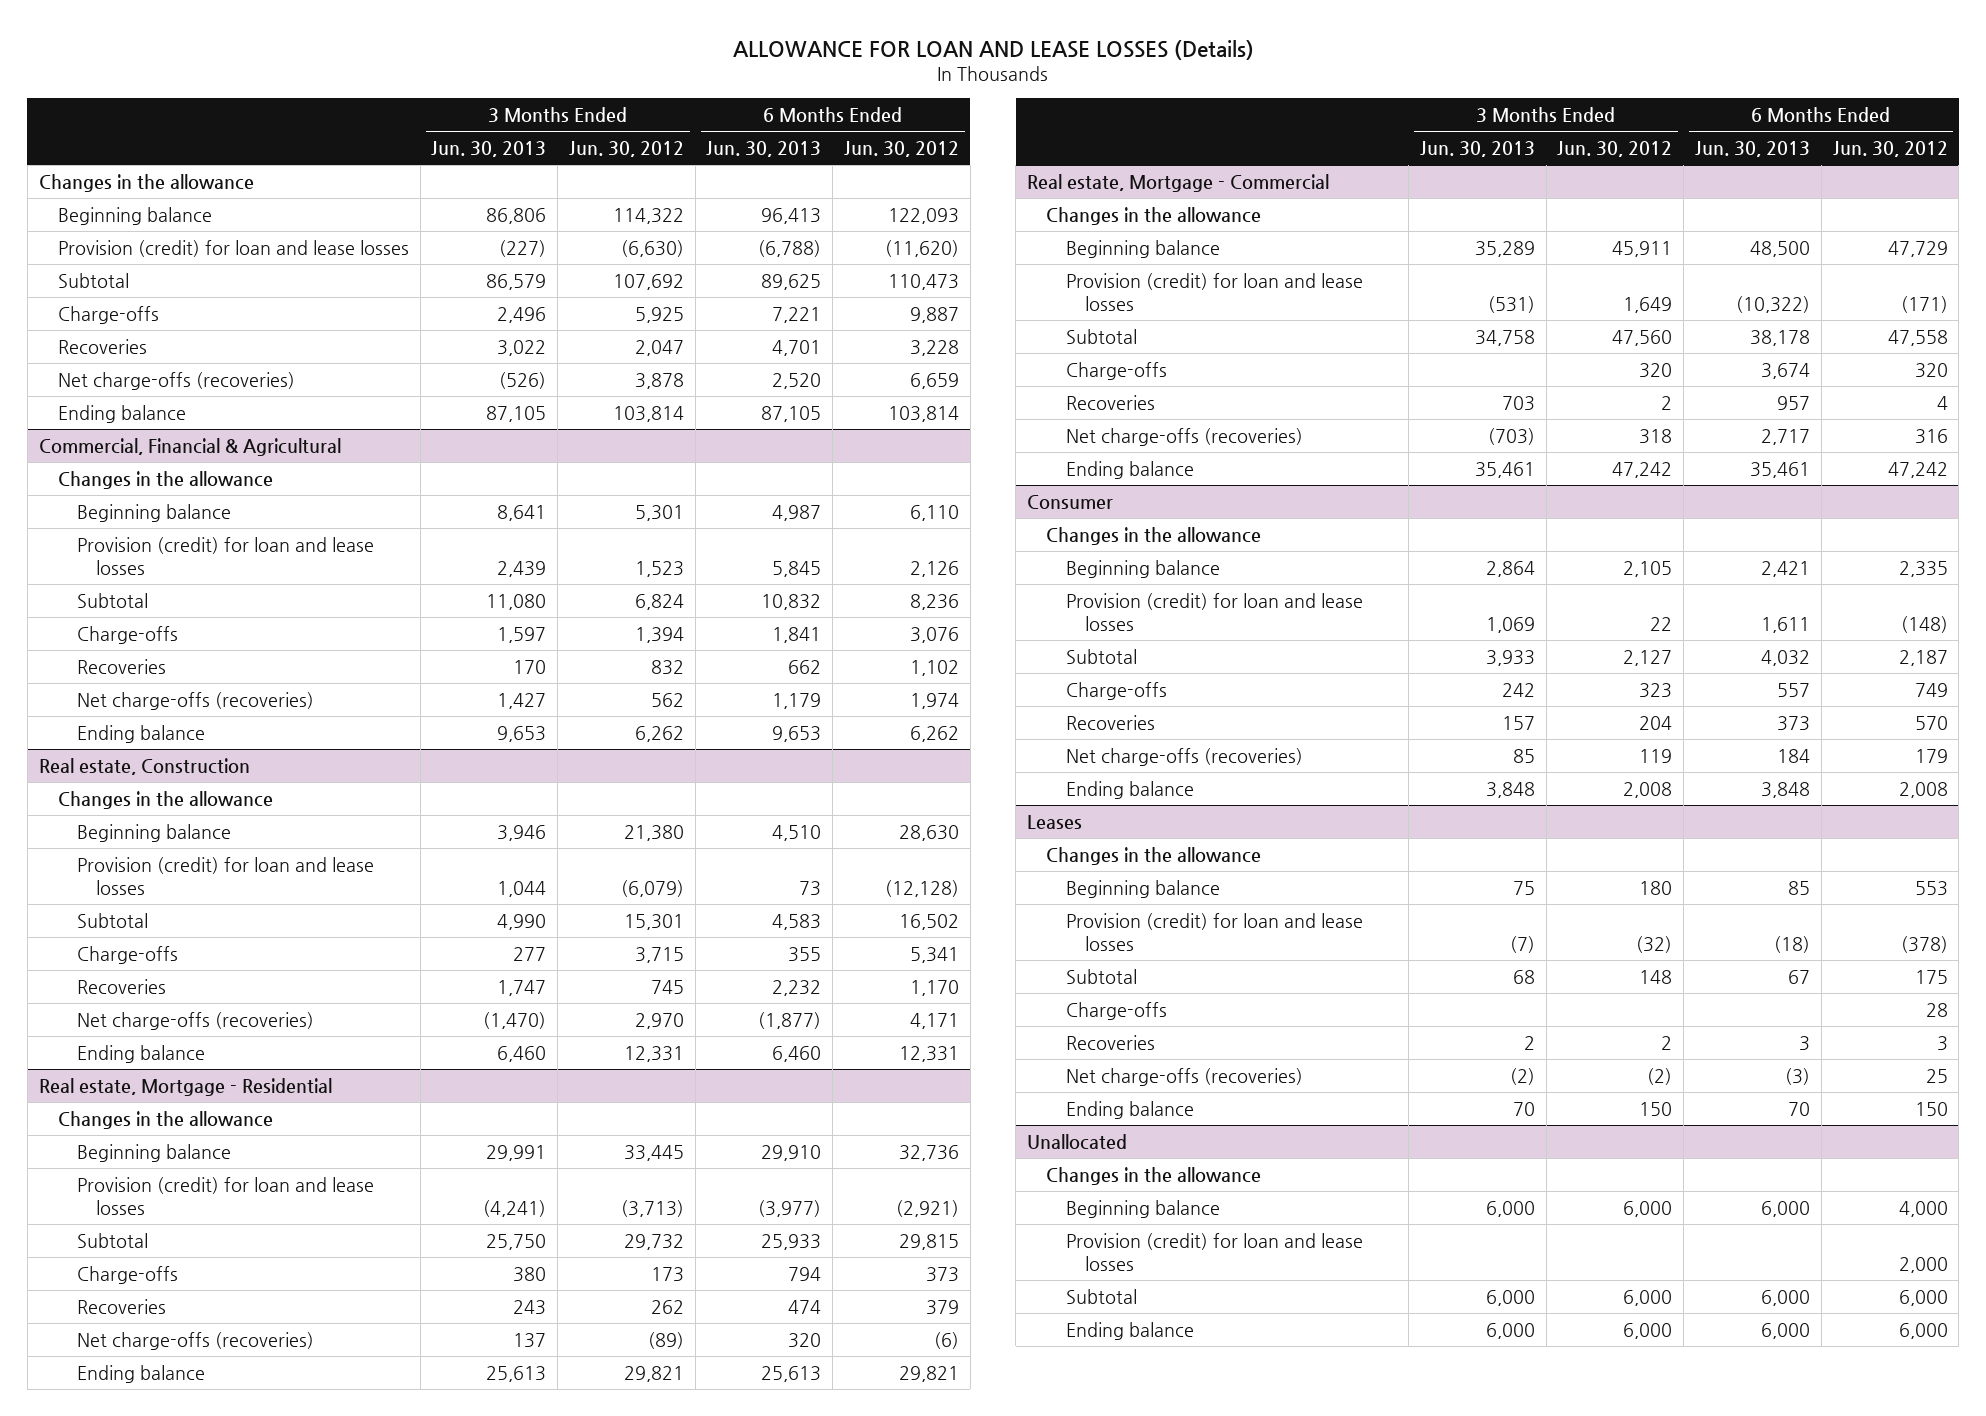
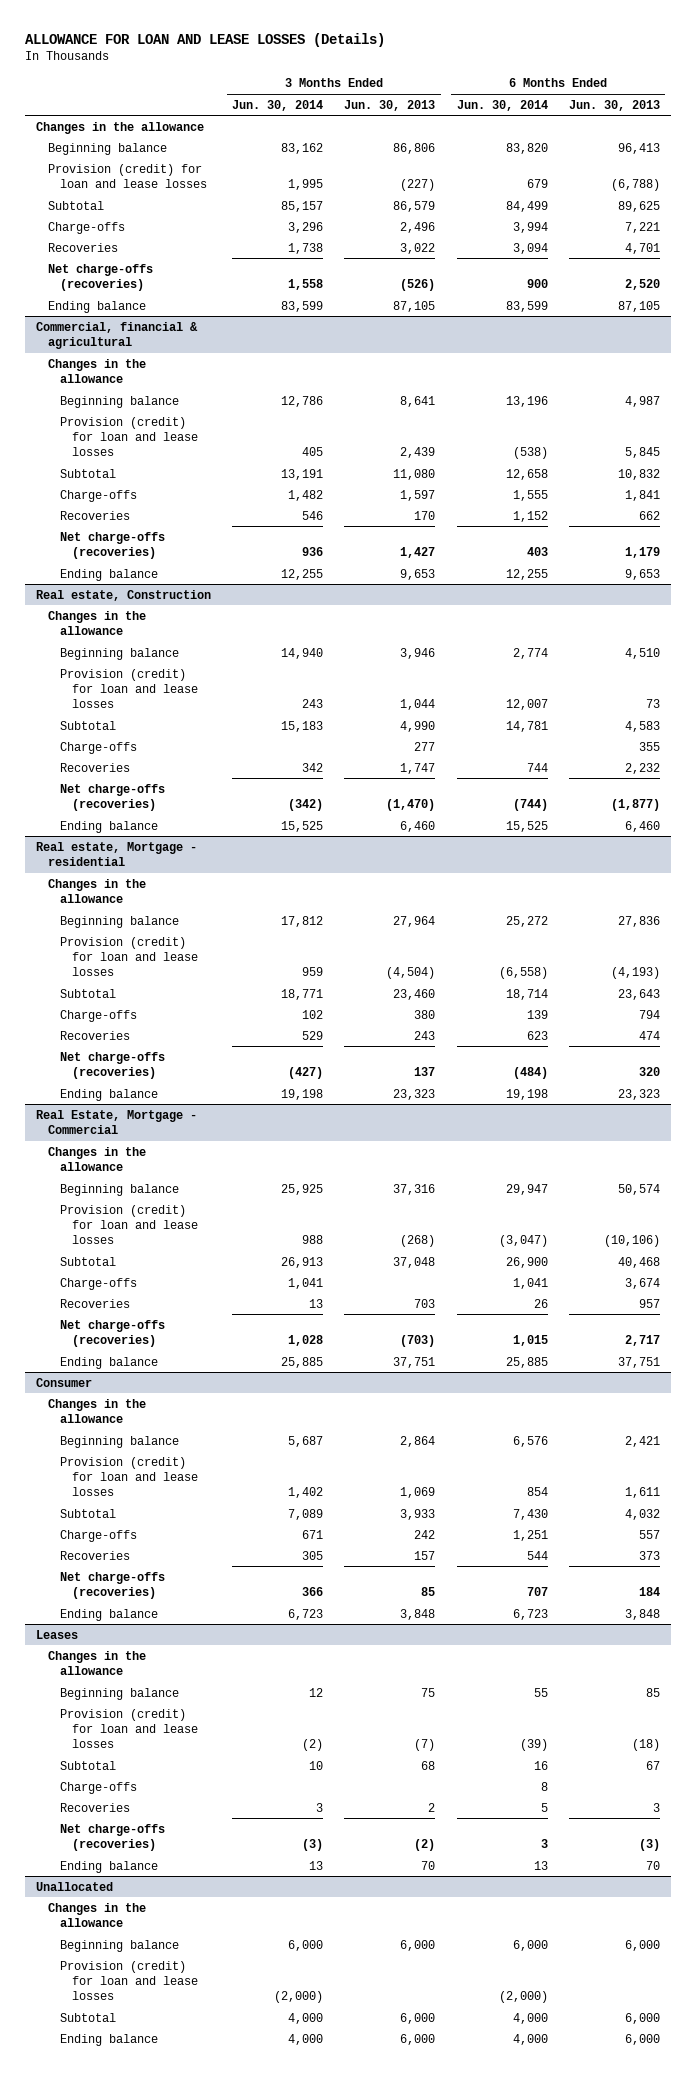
[568,141,684,158] Jun. 30, 2012 -> none
[844,141,960,158] Jun. 30, 2012 -> none
none -> [232,99,324,111] Jun. 30, 2014
none -> [456,99,548,111] Jun. 30, 2014
[38,437,341,456] Commercial, Financial & Agricultural -> [35,321,198,349] Commercial, financial & agricultural
[38,1077,332,1096] Real estate, Mortgage - Residential -> [35,841,197,866] Real estate, Mortgage - residential
[486,1144,547,1161] 29,991 -> [393,915,436,927] 27,964
[761,1144,822,1161] 29,910 -> [617,915,660,927] 27,836
[483,1199,547,1217] (4,241) -> [386,967,436,980] (4,504)
[758,1199,822,1217] (3,977) -> [610,967,660,980] (4,193)
[486,1233,547,1250] 25,750 -> [393,988,436,1000] 23,460
[761,1233,822,1250] 25,933 -> [617,988,660,1000] 23,643
[486,1365,547,1382] 25,613 -> [393,1088,436,1100] 23,323
[761,1365,822,1382] 25,613 -> [617,1088,660,1100] 23,323
[1027,173,1330,192] Real estate, Mortgage - Commercial -> [35,1109,197,1134] Real Estate, Mortgage - Commercial
[1474,240,1535,257] 35,289 -> [393,1183,436,1195] 37,316
[1749,240,1810,257] 48,500 -> [617,1183,660,1195] 50,574
[1487,295,1535,313] (531) -> [400,1235,436,1248] (268)
[1735,295,1810,313] (10,322) -> [603,1235,660,1248] (10,106)
[1474,329,1535,346] 34,758 -> [393,1256,436,1268] 37,048
[1749,329,1810,346] 38,178 -> [617,1256,660,1268] 40,468
[1474,461,1535,478] 35,461 -> [393,1356,436,1368] 37,751
[1749,461,1810,478] 35,461 -> [617,1356,660,1368] 37,751

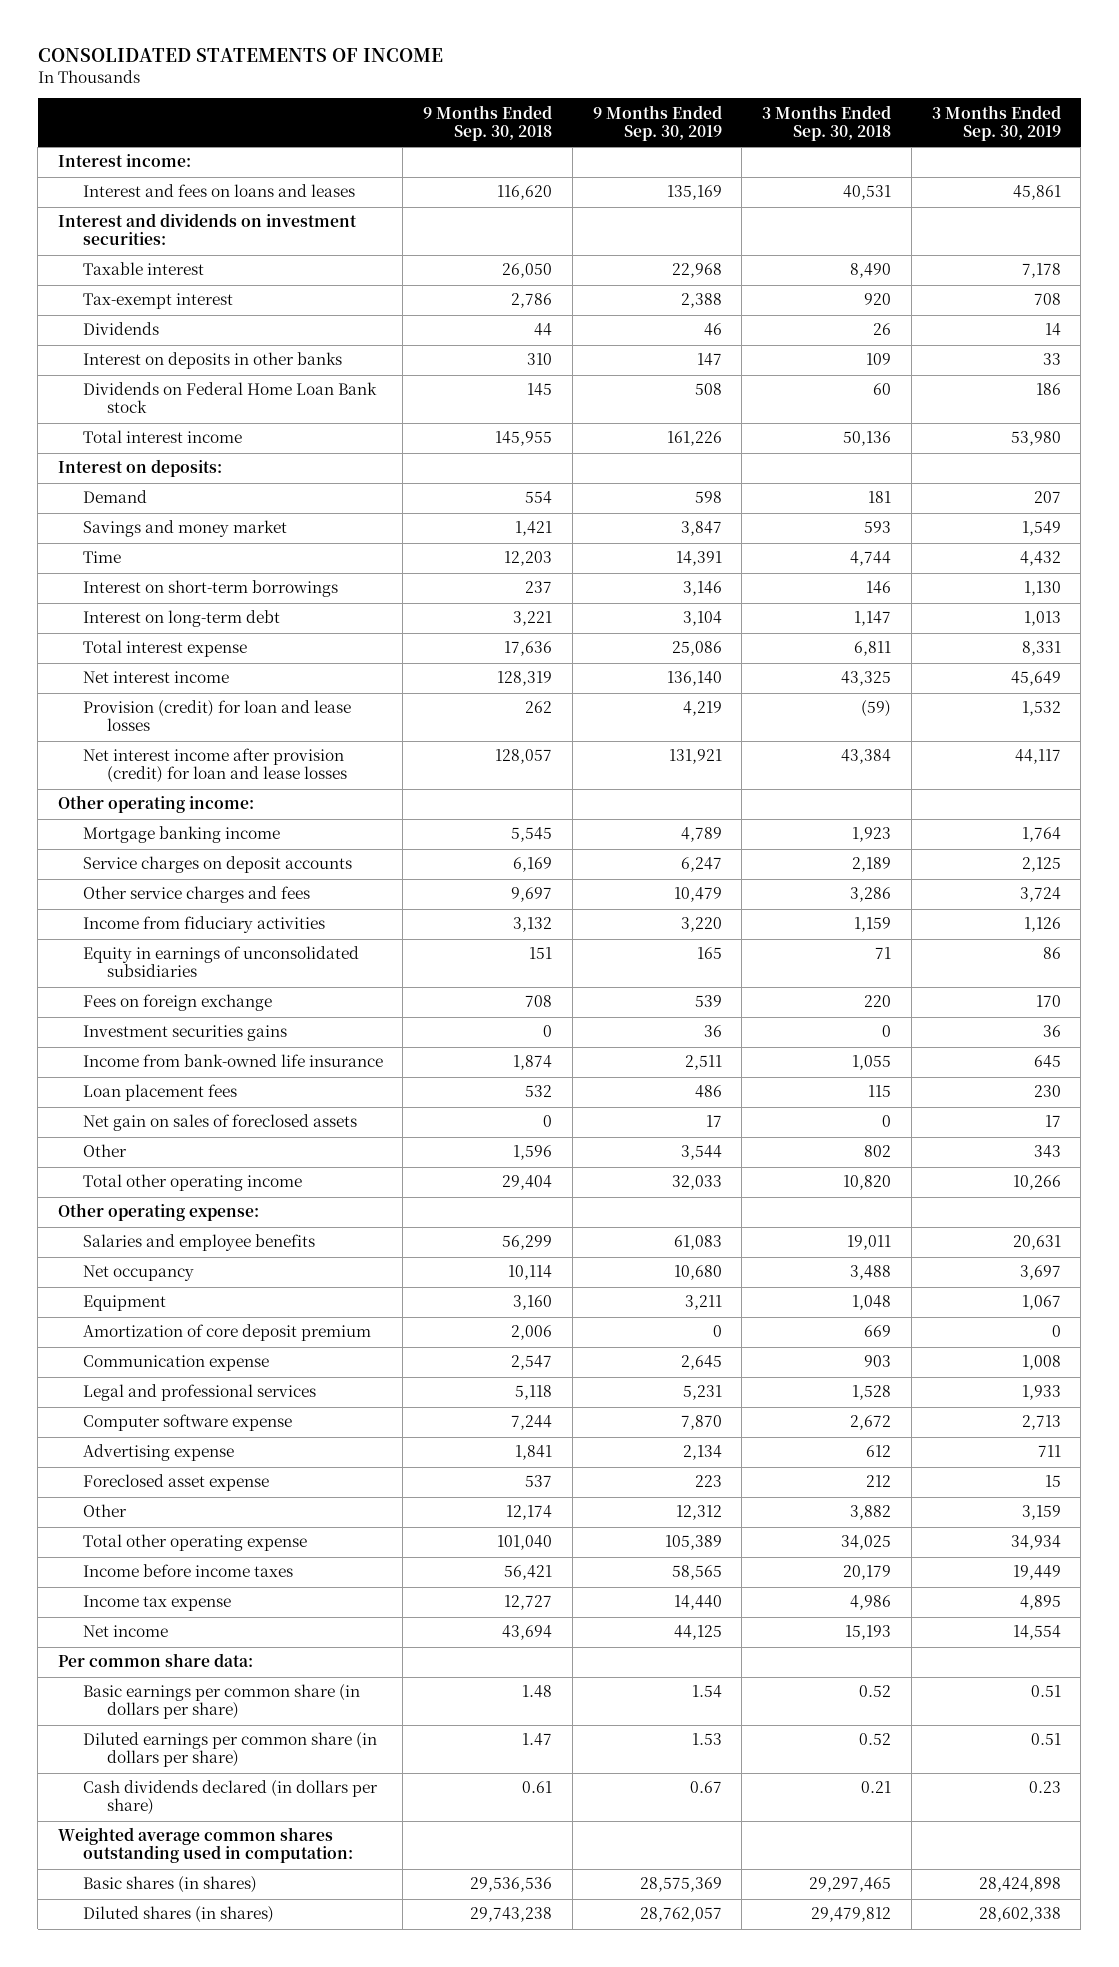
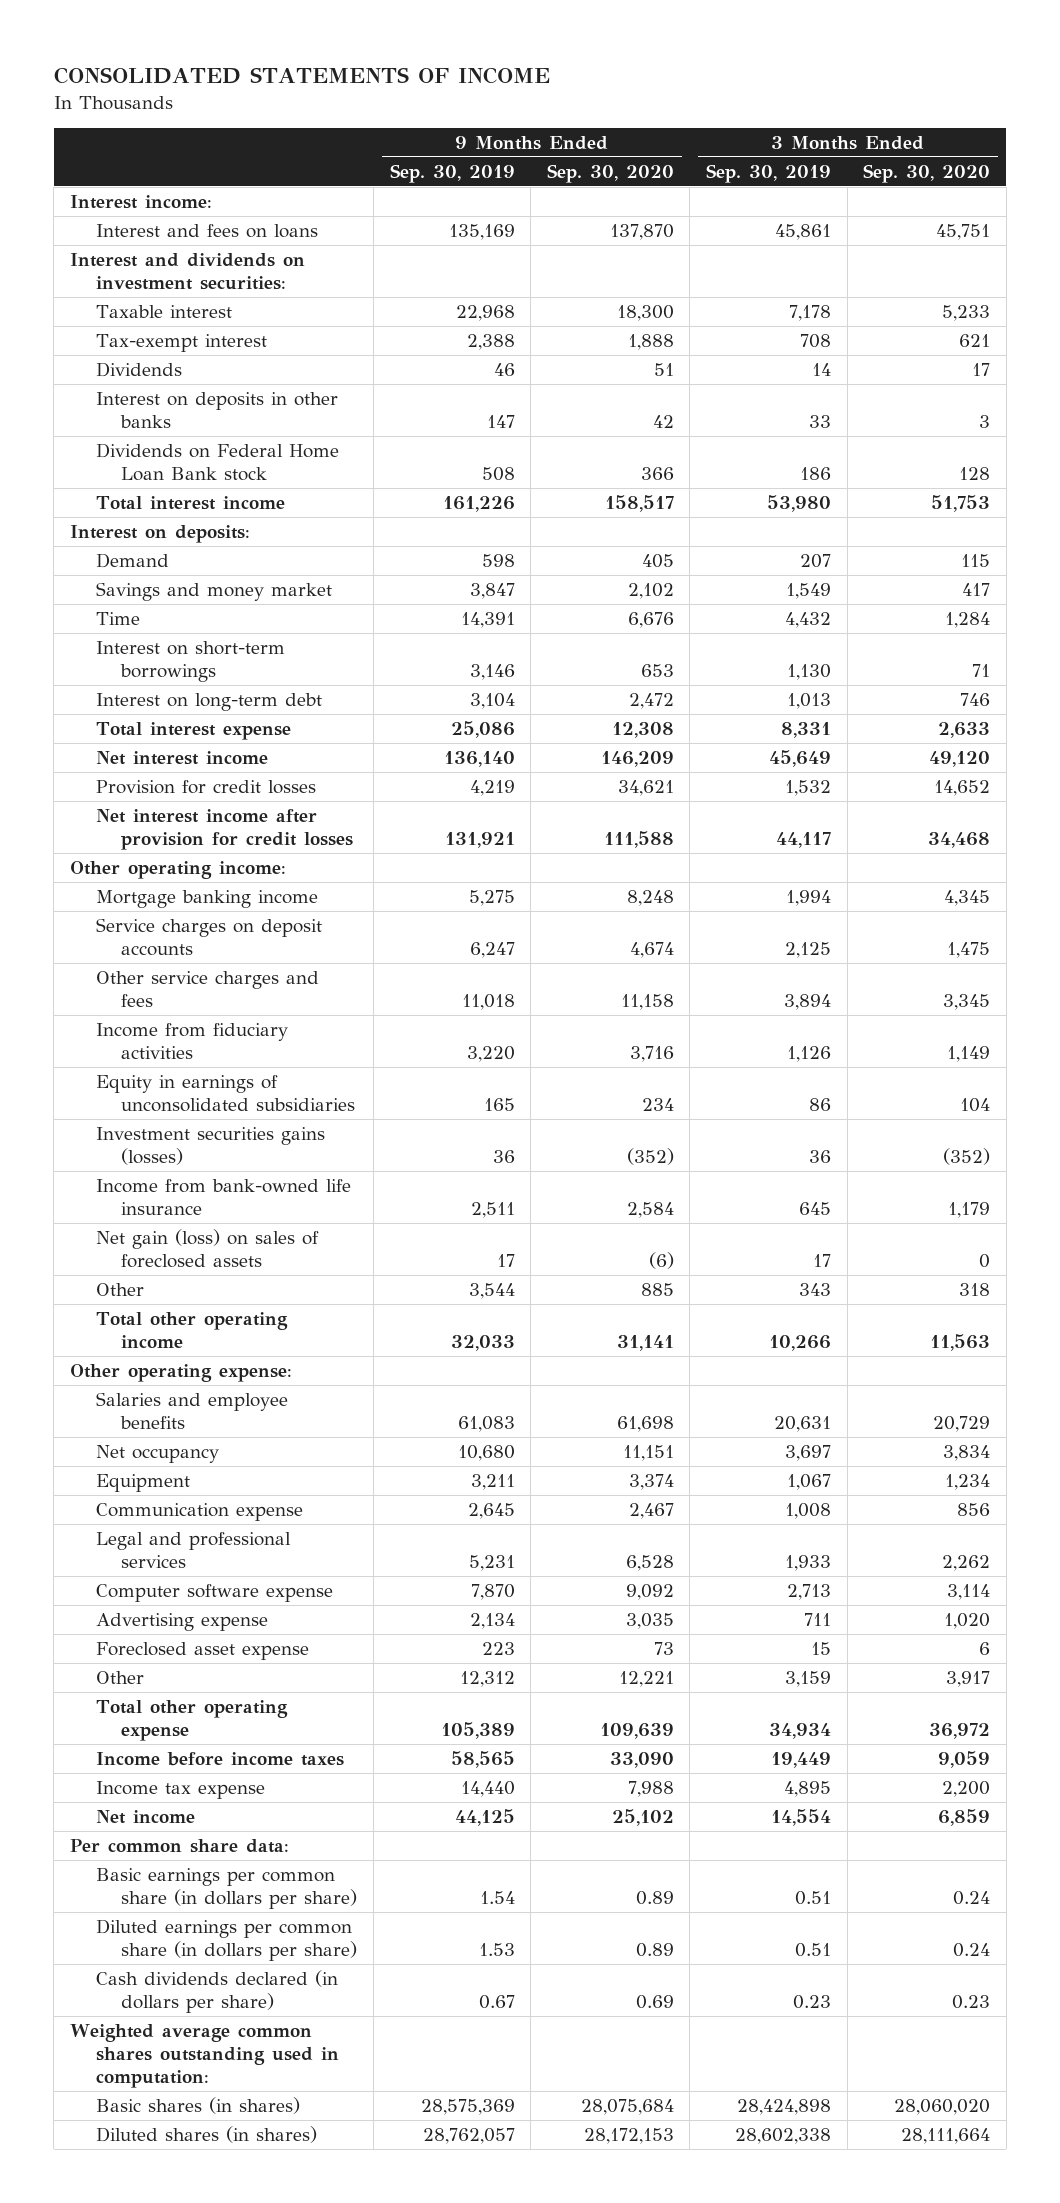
[423,104,553,141] 9 Months Ended Sep. 30, 2018 -> none
[762,104,892,141] 3 Months Ended Sep. 30, 2018 -> none
none -> [546,163,674,183] Sep. 30, 2020
none -> [863,163,991,183] Sep. 30, 2020
[82,184,355,198] Interest and fees on loans and leases -> [95,223,318,238] Interest and fees on loans
[82,700,351,732] Provision (credit) for loan and lease losses -> [95,779,316,794] Provision for credit losses
[82,748,348,784] Net interest income after provision (credit) for loan and lease losses -> [95,808,354,851] Net interest income after provision for credit losses
[680,827,722,843] 4,789 -> [468,889,515,906] 5,275
[1021,827,1061,843] 1,764 -> [785,889,831,906] 1,994
[673,887,722,903] 10,479 -> [461,994,515,1011] 11,018
[1019,887,1061,903] 3,724 -> [783,994,831,1011] 3,894
[82,994,272,1012] Fees on foreign exchange -> none
[82,1025,287,1042] Investment securities gains -> [95,1126,325,1166] Investment securities gains (losses)
[82,1084,237,1102] Loan placement fees -> none
[82,1114,357,1132] Net gain on sales of foreclosed assets -> [95,1228,319,1269] Net gain (loss) on sales of foreclosed assets
[82,1324,371,1342] Amortization of core deposit premium -> none

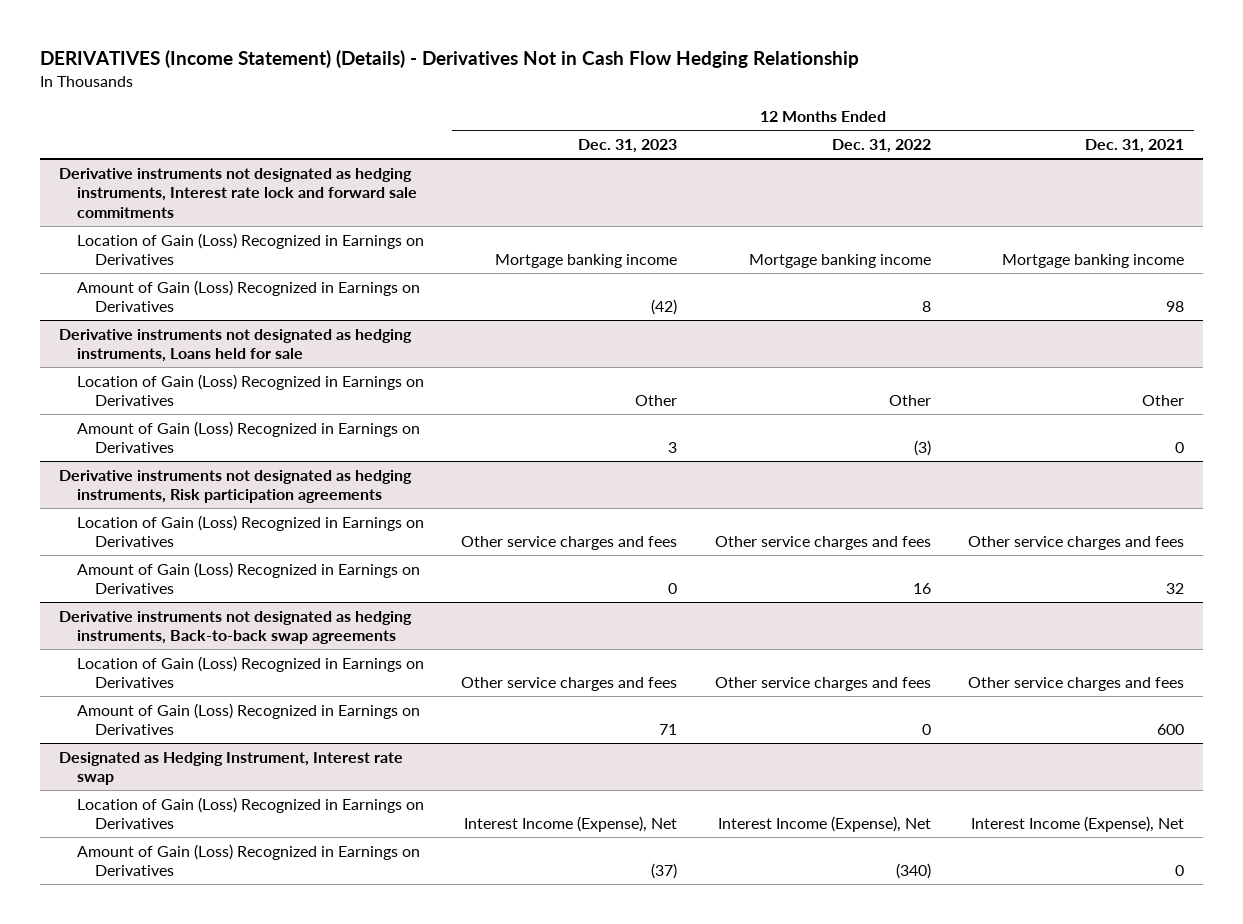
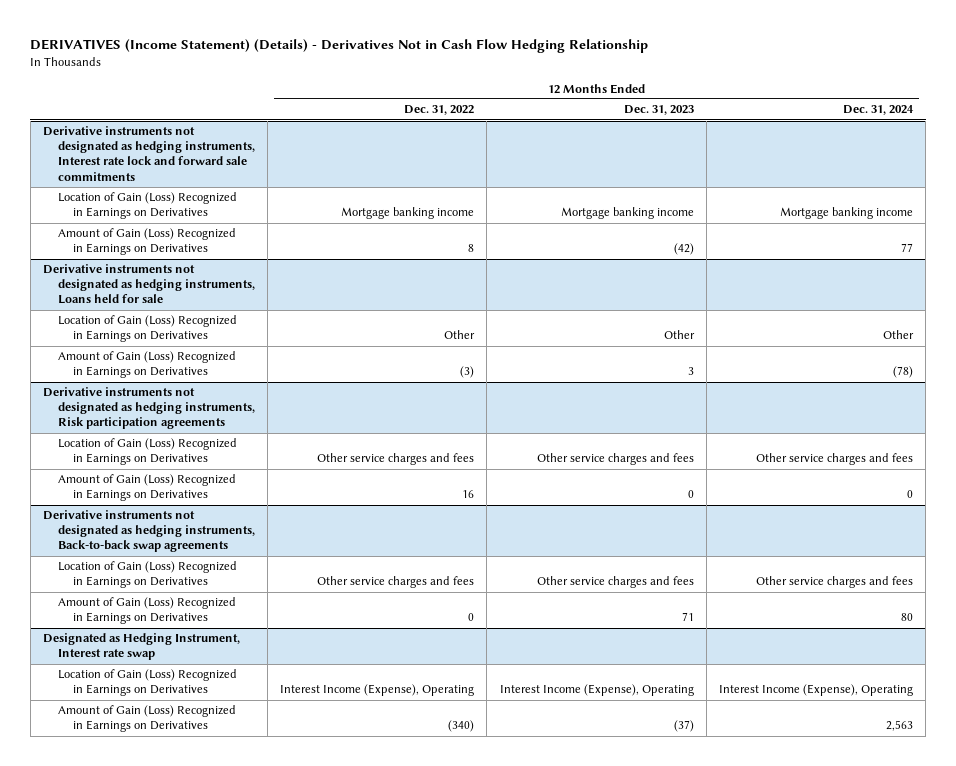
[1085,138,1185,153] Dec. 31, 2021 -> none
none -> [843,105,915,116] Dec. 31, 2024
[464,816,678,833] Interest Income (Expense), Net -> [499,684,694,697] Interest Income (Expense), Operating
[717,816,931,833] Interest Income (Expense), Net -> [280,684,475,697] Interest Income (Expense), Operating

